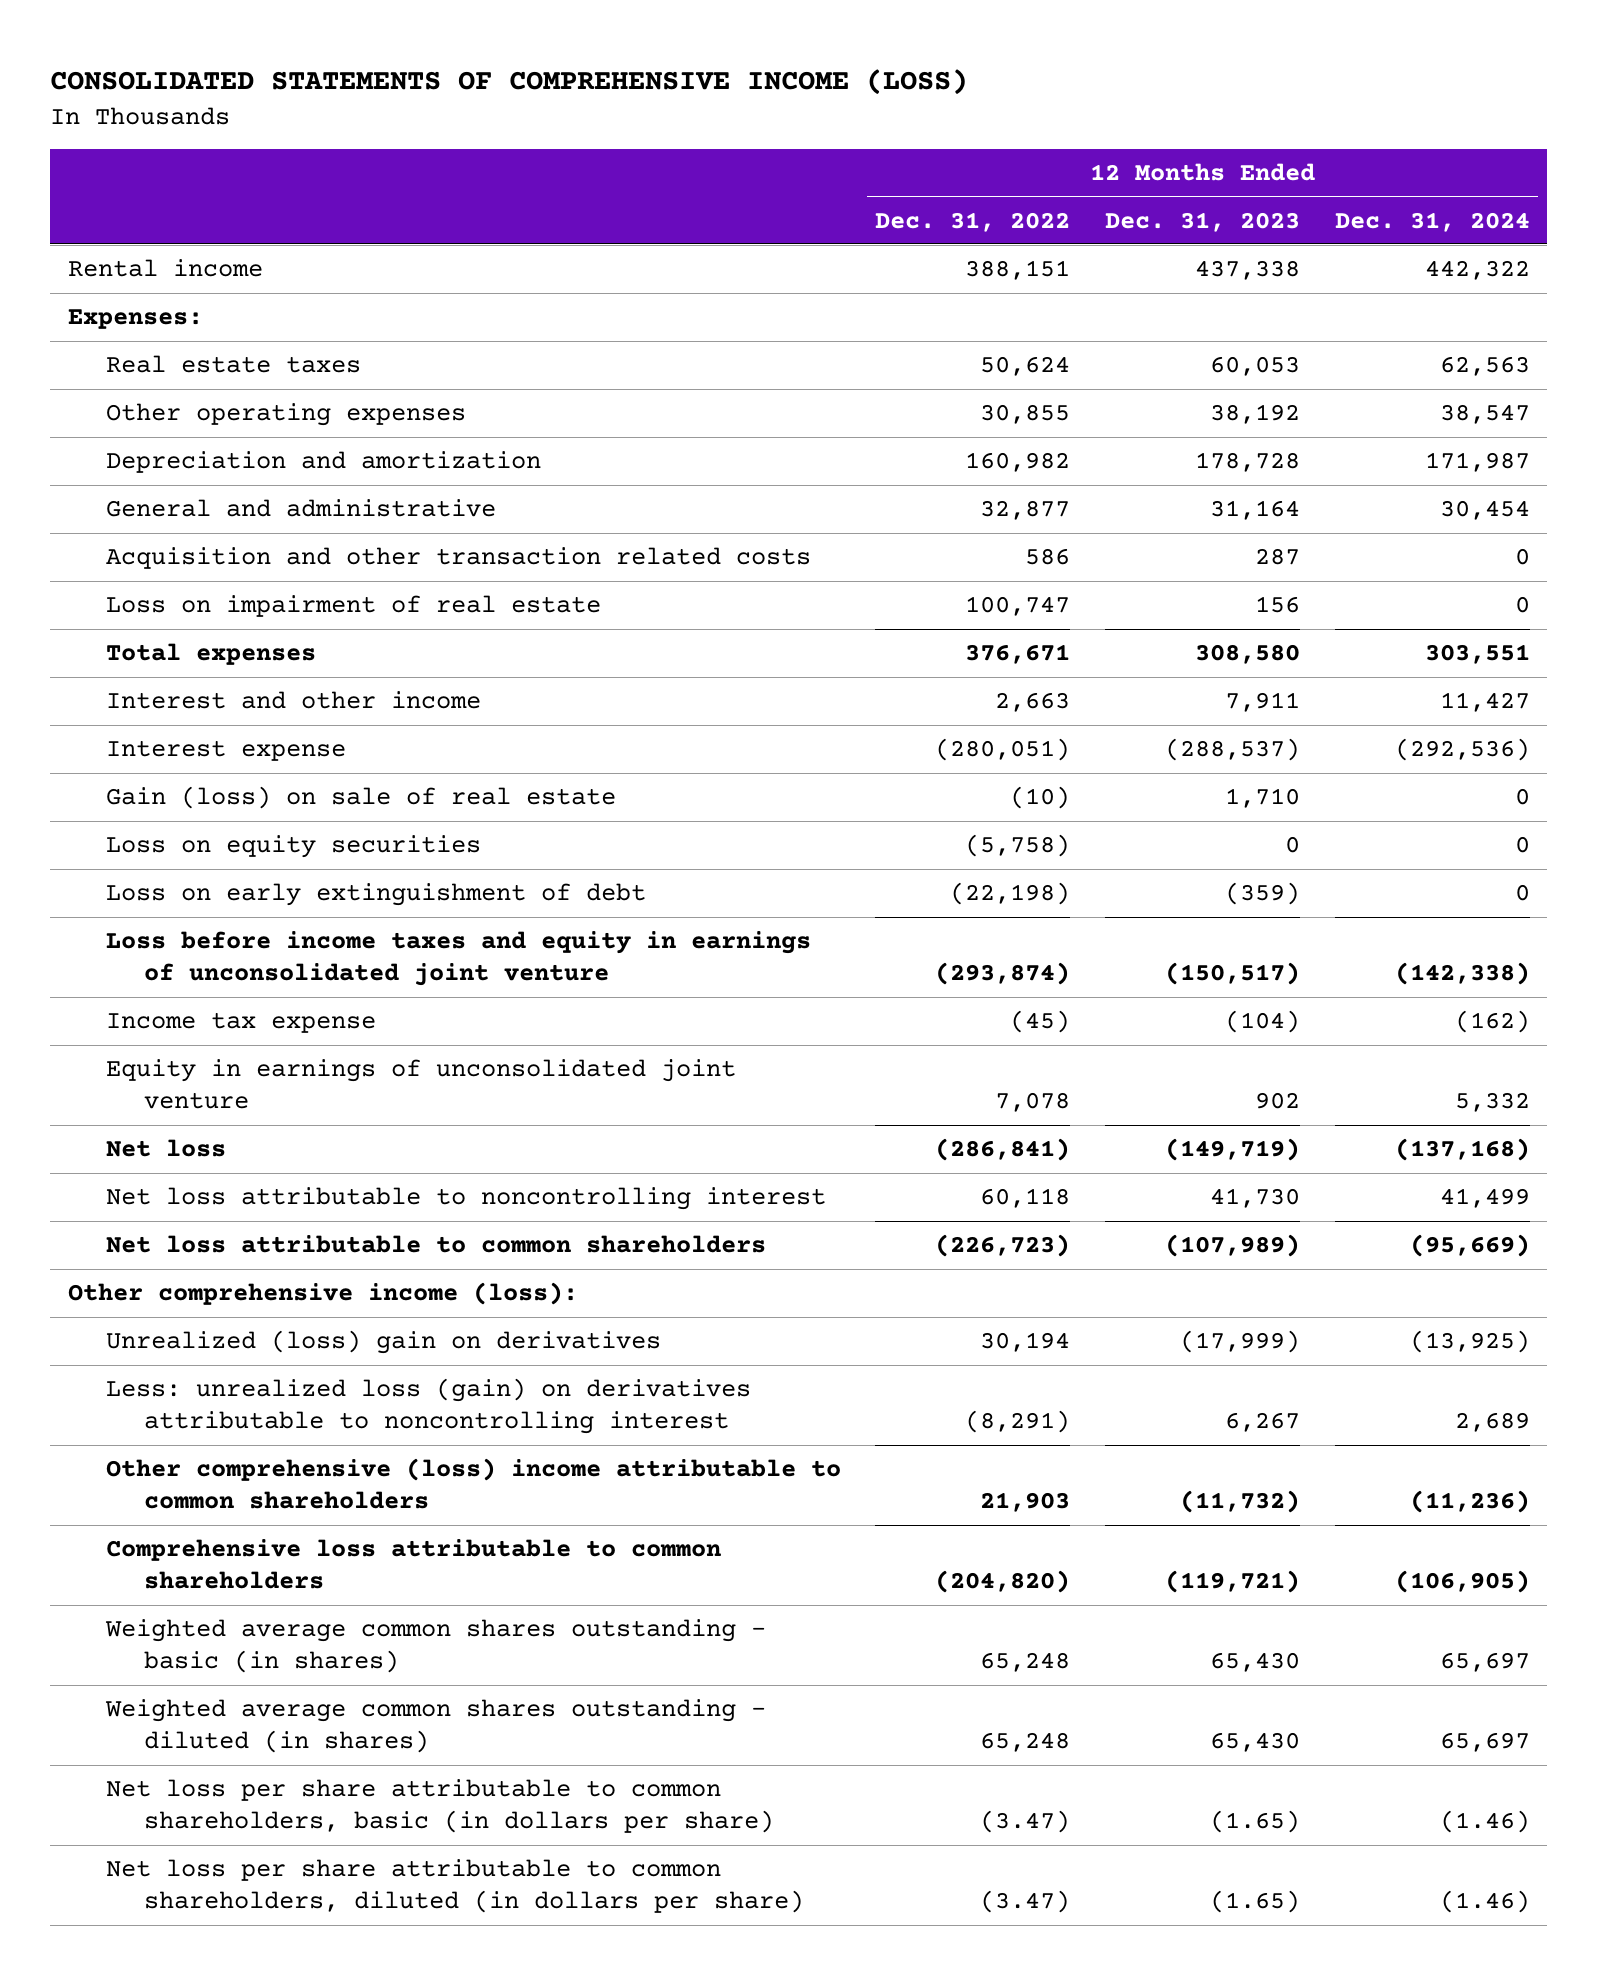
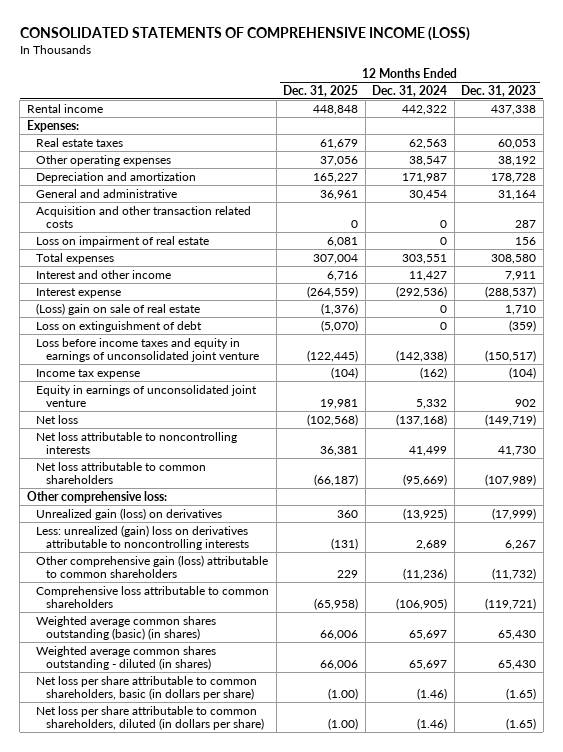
[875,211,1071,232] Dec. 31, 2022 -> none
none -> [283,84,359,97] Dec. 31, 2025
[105,835,481,859] Loss on equity securities -> none
[105,786,616,810] Gain (loss) on sale of real estate -> [36,302,201,315] (Loss) gain on sale of real estate
[105,883,646,907] Loss on early extinguishment of debt -> [36,320,203,332] Loss on extinguishment of debt
[105,1187,826,1211] Net loss attributable to noncontrolling interest -> [36,431,238,455] Net loss attributable to noncontrolling interests
[67,1282,578,1306] Other comprehensive income (loss): -> [26,490,167,503] Other comprehensive loss:
[105,1330,661,1355] Unrealized (loss) gain on derivatives -> [36,507,223,520] Unrealized gain (loss) on derivatives
[105,1378,751,1435] Less: unrealized loss (gain) on derivatives attributable to noncontrolling interest -> [36,524,250,551] Less: unrealized (gain) loss on derivatives attributable to noncontrolling interests
[105,1458,841,1510] Other comprehensive (loss) income attributable to common shareholders -> [36,554,269,579] Other comprehensive gain (loss) attributable to common shareholders
[104,1619,766,1674] Weighted average common shares outstanding - basic (in shares) -> [36,615,217,641] Weighted average common shares outstanding (basic) (in shares)

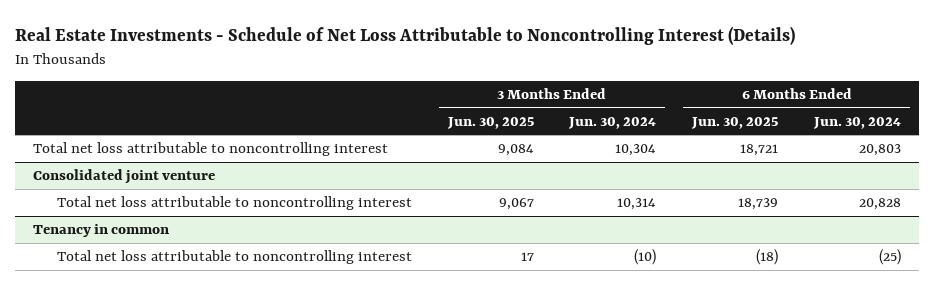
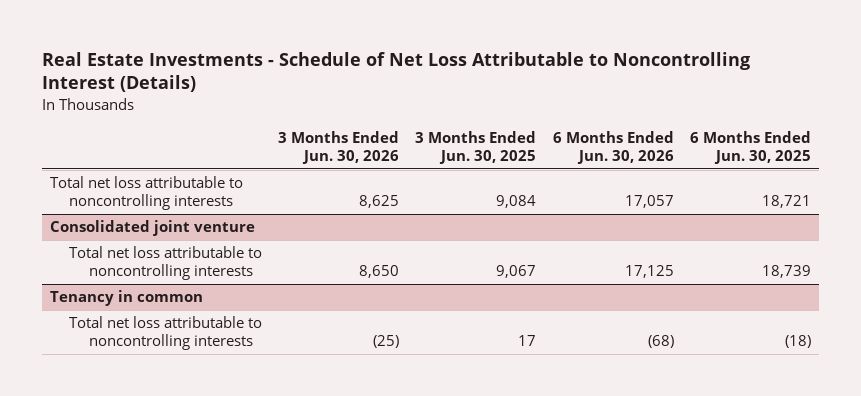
[568,116,657,129] Jun. 30, 2024 -> none
[813,116,902,129] Jun. 30, 2024 -> none
none -> [278,131,400,165] 3 Months Ended Jun. 30, 2026
none -> [552,131,674,165] 6 Months Ended Jun. 30, 2026
[33,142,389,157] Total net loss attributable to noncontrolling interest -> [50,176,244,211] Total net loss attributable to noncontrolling interests
[56,196,412,211] Total net loss attributable to noncontrolling interest -> [69,246,263,281] Total net loss attributable to noncontrolling interests
[56,250,412,265] Total net loss attributable to noncontrolling interest -> [69,316,263,351] Total net loss attributable to noncontrolling interests

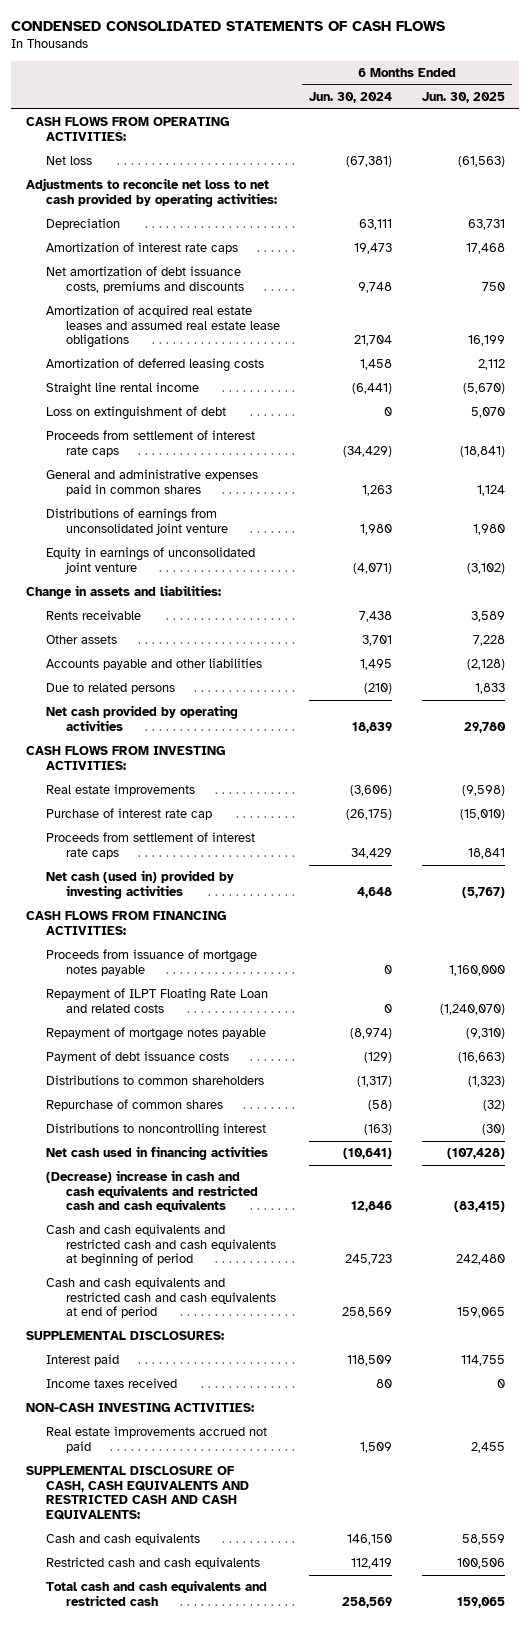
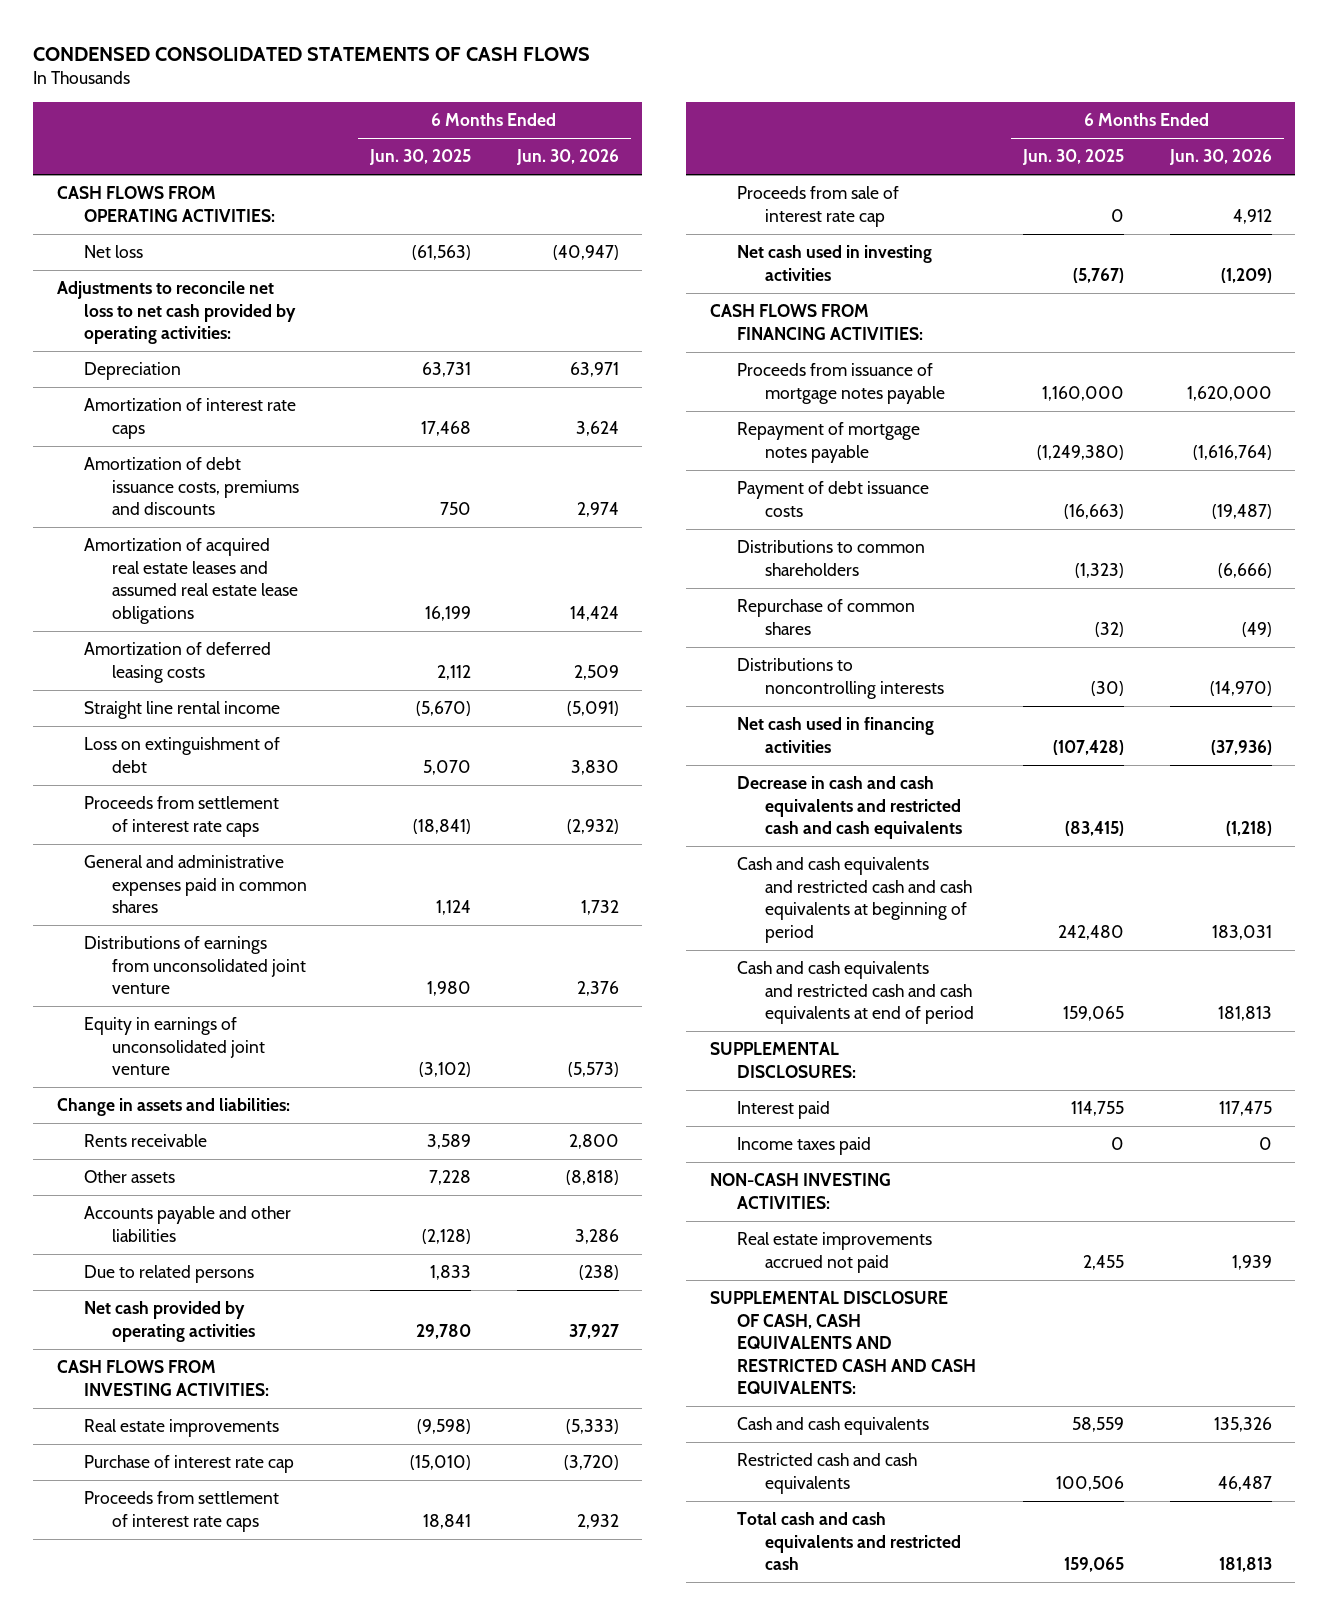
[309,91,393,103] Jun. 30, 2024 -> none
none -> [516,149,620,166] Jun. 30, 2026
[46,266,245,293] Net amortization of debt issuance costs, premiums and discounts -> [84,457,300,516] Amortization of debt issuance costs, premiums and discounts
none -> [737,186,900,227] Proceeds from sale of interest rate cap
[46,870,235,899] Net cash (used in) provided by investing activities -> [737,245,933,281] Net cash used in investing activities
[46,988,269,1013] Repayment of ILPT Floating Rate Loan and related costs -> none
[465,1028,505,1040] (9,310) -> [1036,444,1124,460] (1,249,380)
[46,1123,267,1138] Distributions to noncontrolling interest -> [737,658,944,699] Distributions to noncontrolling interests
[46,1170,259,1213] (Decrease) increase in cash and cash equivalents and restricted cash and cash equivalents -> [737,776,962,840] Decrease in cash and cash equivalents and restricted cash and cash equivalents
[46,1378,178,1389] Income taxes received -> [737,1137,872,1156] Income taxes paid

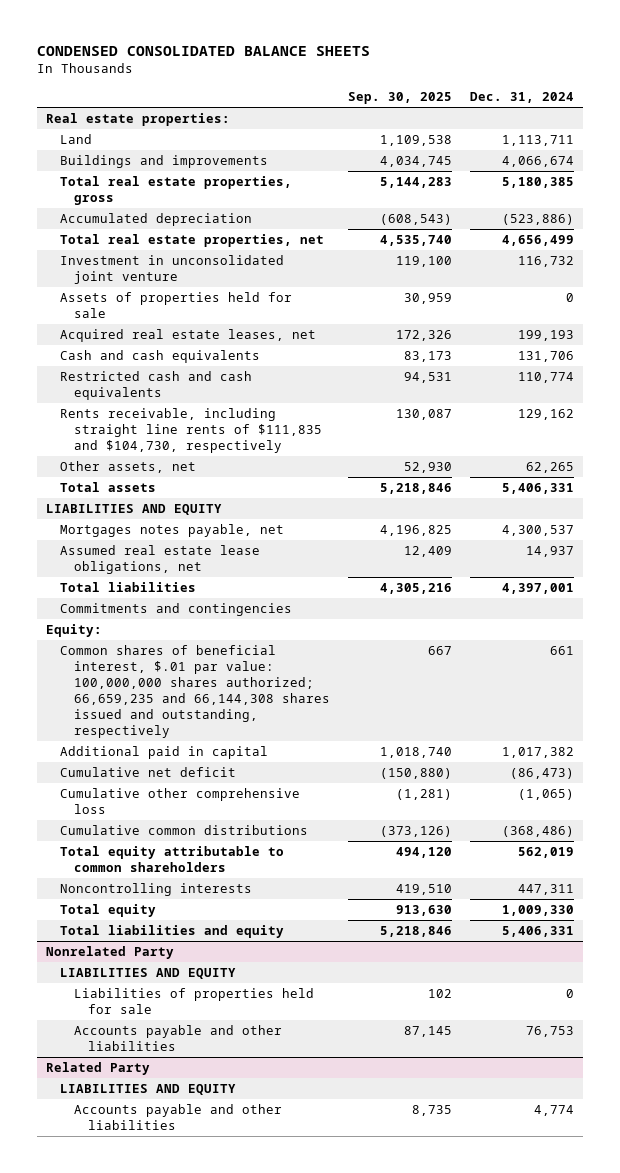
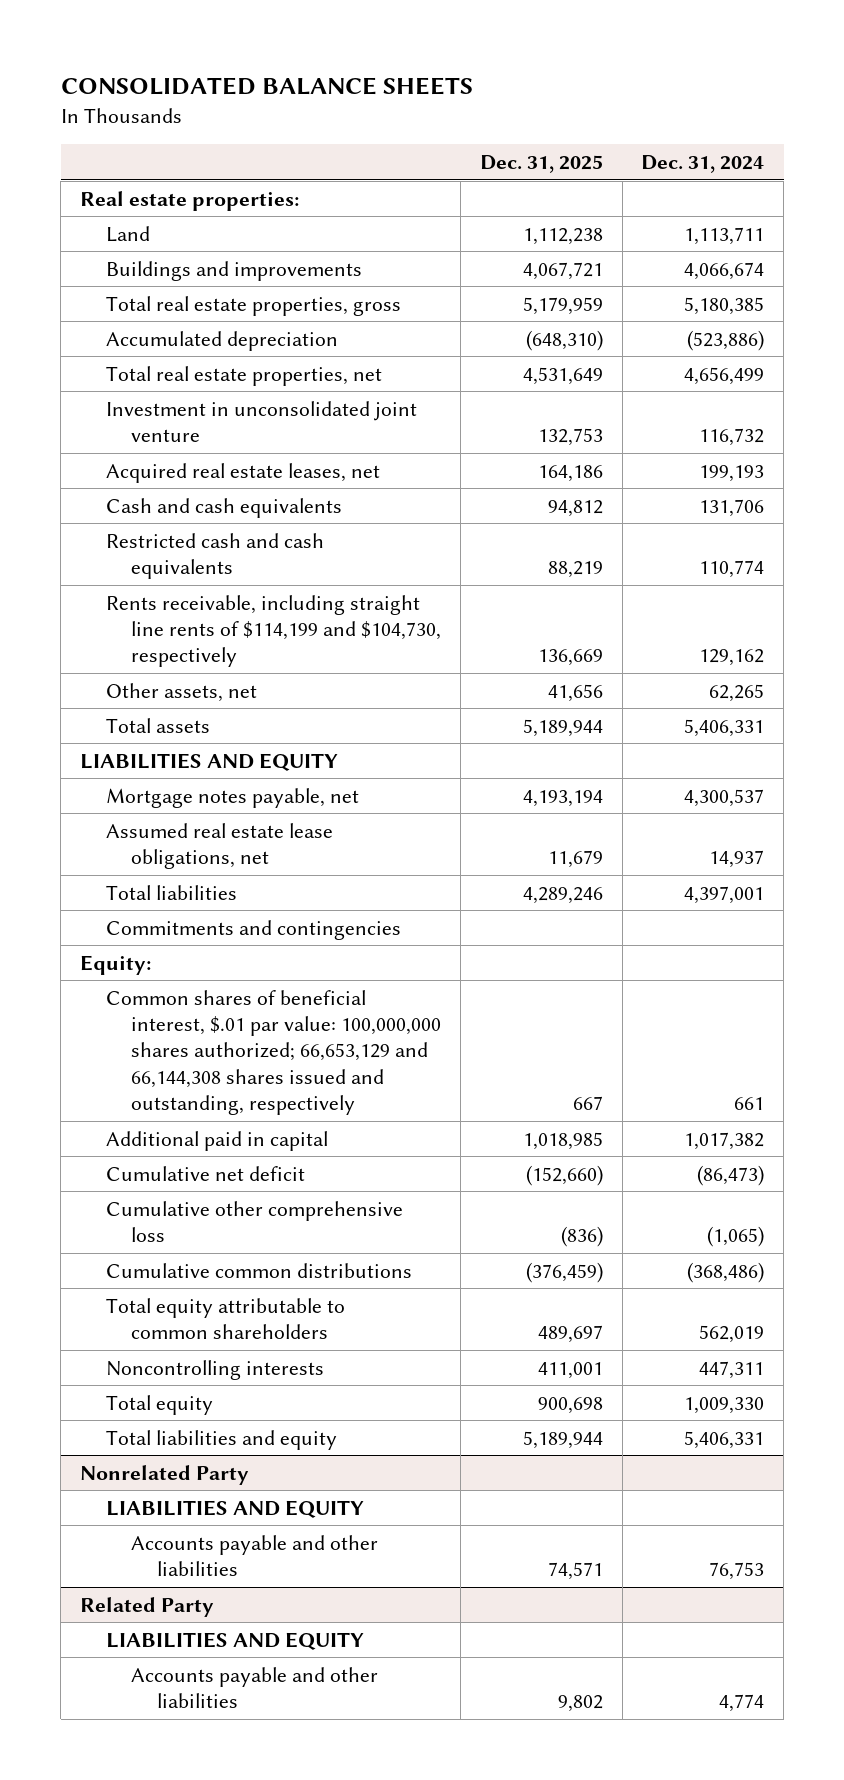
[36,46,370,57] CONDENSED CONSOLIDATED BALANCE SHEETS -> [60,76,473,95] CONSOLIDATED BALANCE SHEETS
[348,92,453,105] Sep. 30, 2025 -> none
none -> [479,155,603,174] Dec. 31, 2025
[59,292,292,319] Assets of properties held for sale -> none
[59,408,323,453] Rents receivable, including straight line rents of $111,835 and $104,730, respectively -> [105,594,442,668] Rents receivable, including straight line rents of $114,199 and $104,730, respectively
[59,524,284,538] Mortgages notes payable, net -> [105,787,359,808] Mortgage notes payable, net
[59,645,331,738] Common shares of beneficial interest, $.01 par value: 100,000,000 shares authorized; 66,659,235 and 66,144,308 shares issued and outstanding, respectively -> [105,989,442,1116] Common shares of beneficial interest, $.01 par value: 100,000,000 shares authorized; 66,653,129 and 66,144,308 shares issued and outstanding, respectively
[74,988,315,1015] Liabilities of properties held for sale -> none

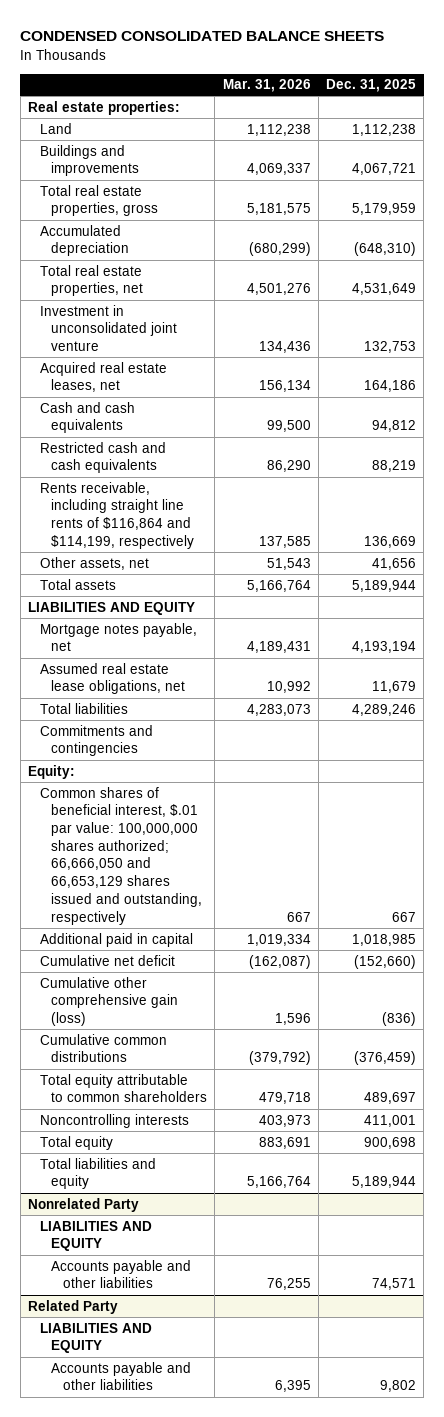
[60,76,473,95] CONSOLIDATED BALANCE SHEETS -> [20,31,385,42] CONDENSED CONSOLIDATED BALANCE SHEETS
[641,155,765,174] Dec. 31, 2024 -> none
none -> [222,79,311,93] Mar. 31, 2026
[105,594,442,668] Rents receivable, including straight line rents of $114,199 and $104,730, respectively -> [39,481,195,549] Rents receivable, including straight line rents of $116,864 and $114,199, respectively
[105,989,442,1116] Common shares of beneficial interest, $.01 par value: 100,000,000 shares authorized; 66,653,129 and 66,144,308 shares issued and outstanding, respectively -> [39,786,203,925] Common shares of beneficial interest, $.01 par value: 100,000,000 shares authorized; 66,666,050 and 66,653,129 shares issued and outstanding, respectively
[105,1200,403,1243] Cumulative other comprehensive loss -> [39,976,179,1027] Cumulative other comprehensive gain (loss)

